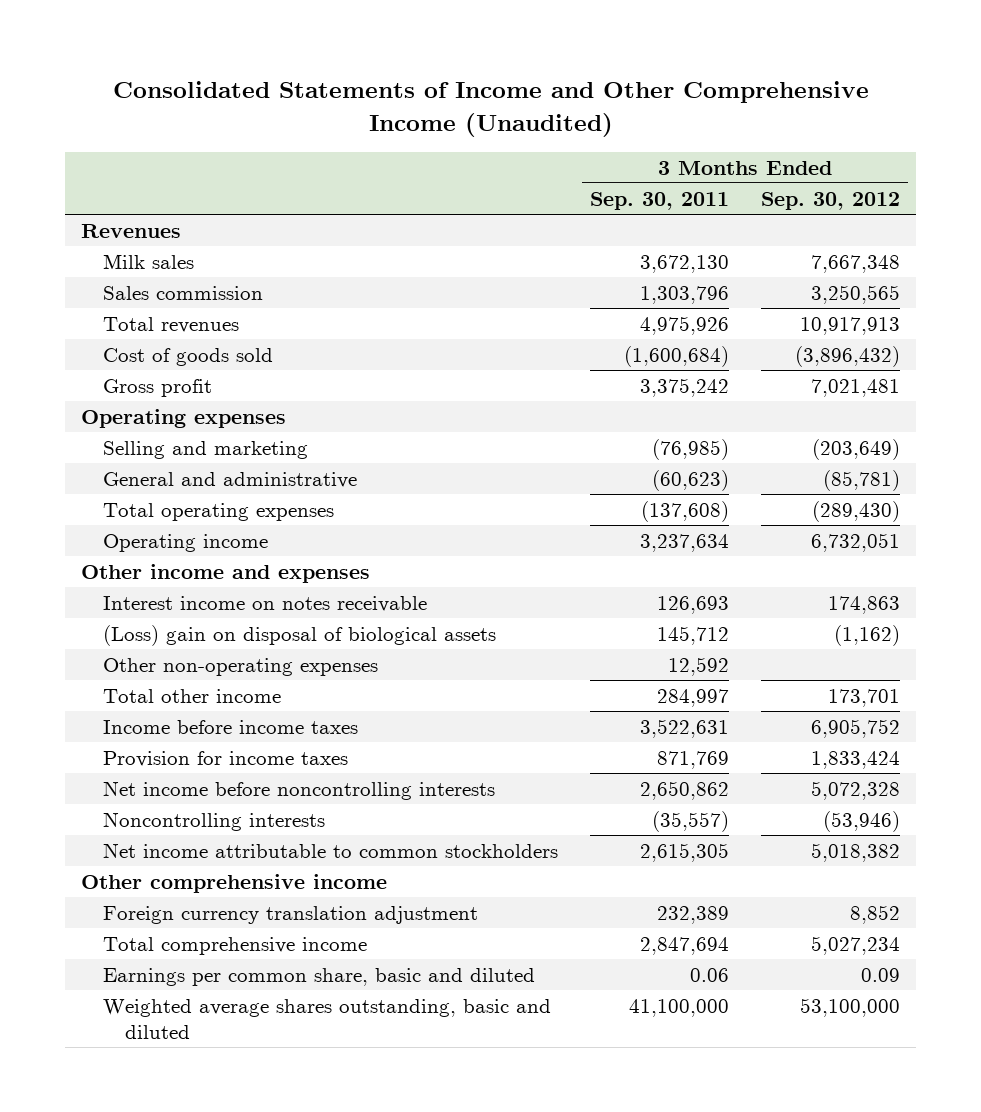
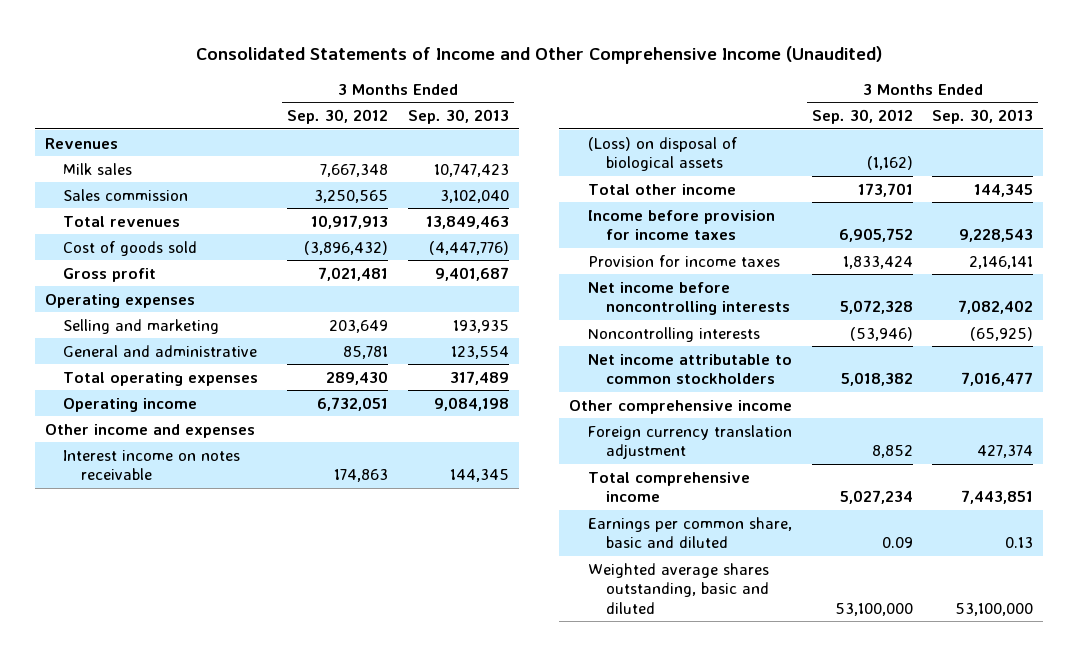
[590,191,730,210] Sep. 30, 2011 -> none
none -> [407,109,509,125] Sep. 30, 2013
[812,438,901,460] (203,649) -> [329,319,389,333] 203,649
[823,469,901,491] (85,781) -> [343,345,389,359] 85,781
[812,500,901,522] (289,430) -> [326,370,389,385] 289,430
[103,657,379,676] Other non-operating expenses -> none
[103,624,497,646] (Loss) gain on disposal of biological assets -> [587,136,737,172] (Loss) on disposal of biological assets
[103,719,359,734] Income before income taxes -> [587,209,775,241] Income before provision for income taxes

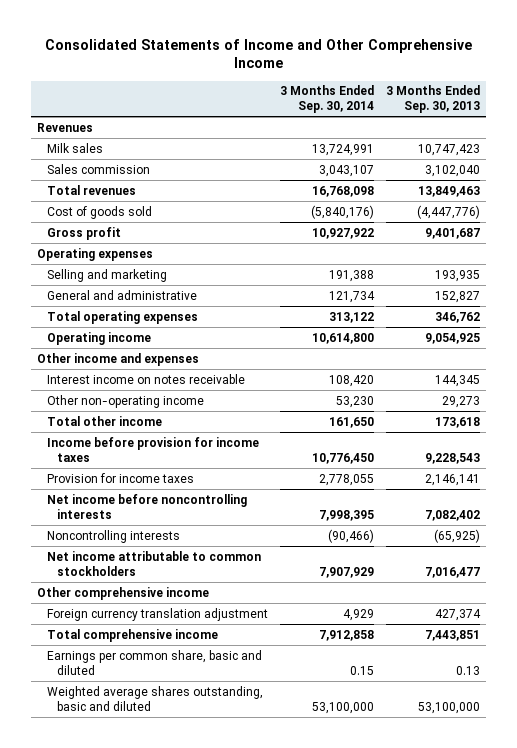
[196,46,883,65] Consolidated Statements of Income and Other Comprehensive Income (Unaudited) -> [44,38,472,69] Consolidated Statements of Income and Other Comprehensive Income
[287,109,389,125] Sep. 30, 2012 -> none
none -> [279,85,374,114] 3 Months Ended Sep. 30, 2014
[450,345,509,359] 123,554 -> [435,290,481,303] 152,827
[449,370,509,385] 317,489 -> [435,311,481,323] 346,762
[433,396,509,411] 9,084,198 -> [425,332,481,344] 9,054,925
[587,136,737,172] (Loss) on disposal of biological assets -> none
none -> [46,394,204,408] Other non-operating income
[974,183,1034,197] 144,345 -> [435,416,481,428] 173,618

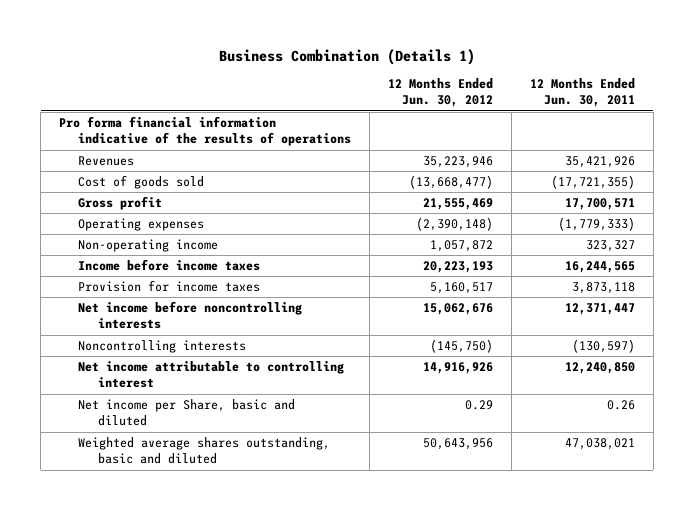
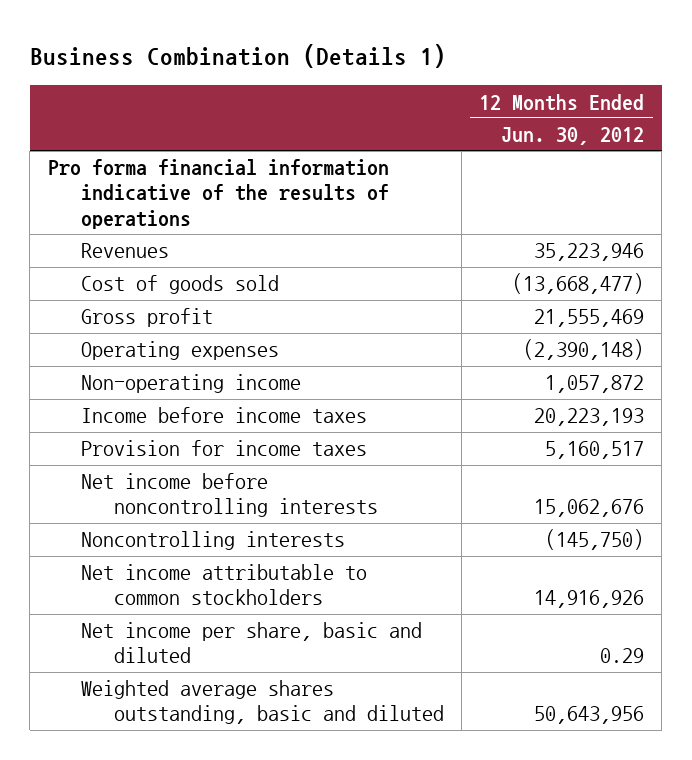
[529,78,635,108] 12 Months Ended Jun. 30, 2011 -> none
[78,361,345,389] Net income attributable to controlling interest -> [80,564,367,606] Net income attributable to common stockholders
[78,399,296,427] Net income per Share, basic and diluted -> [80,622,422,664] Net income per share, basic and diluted

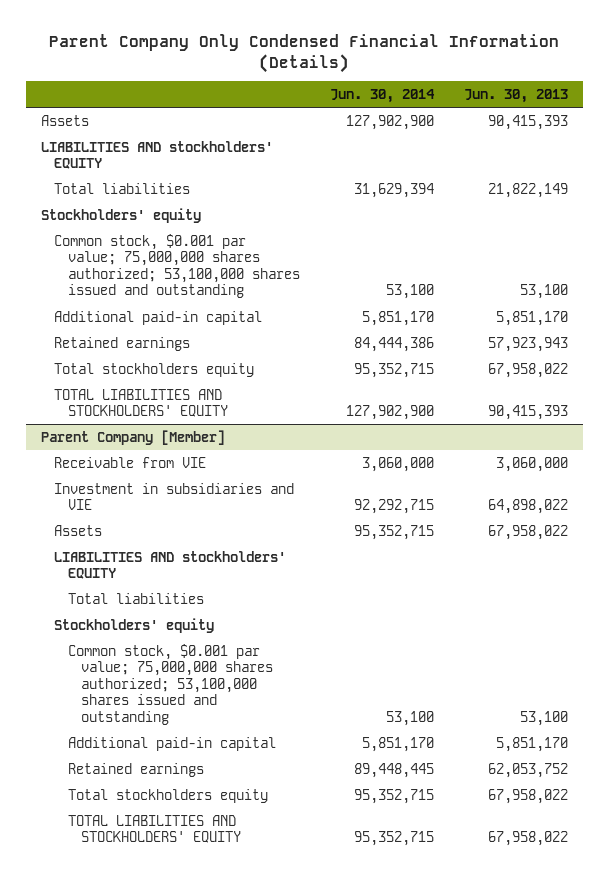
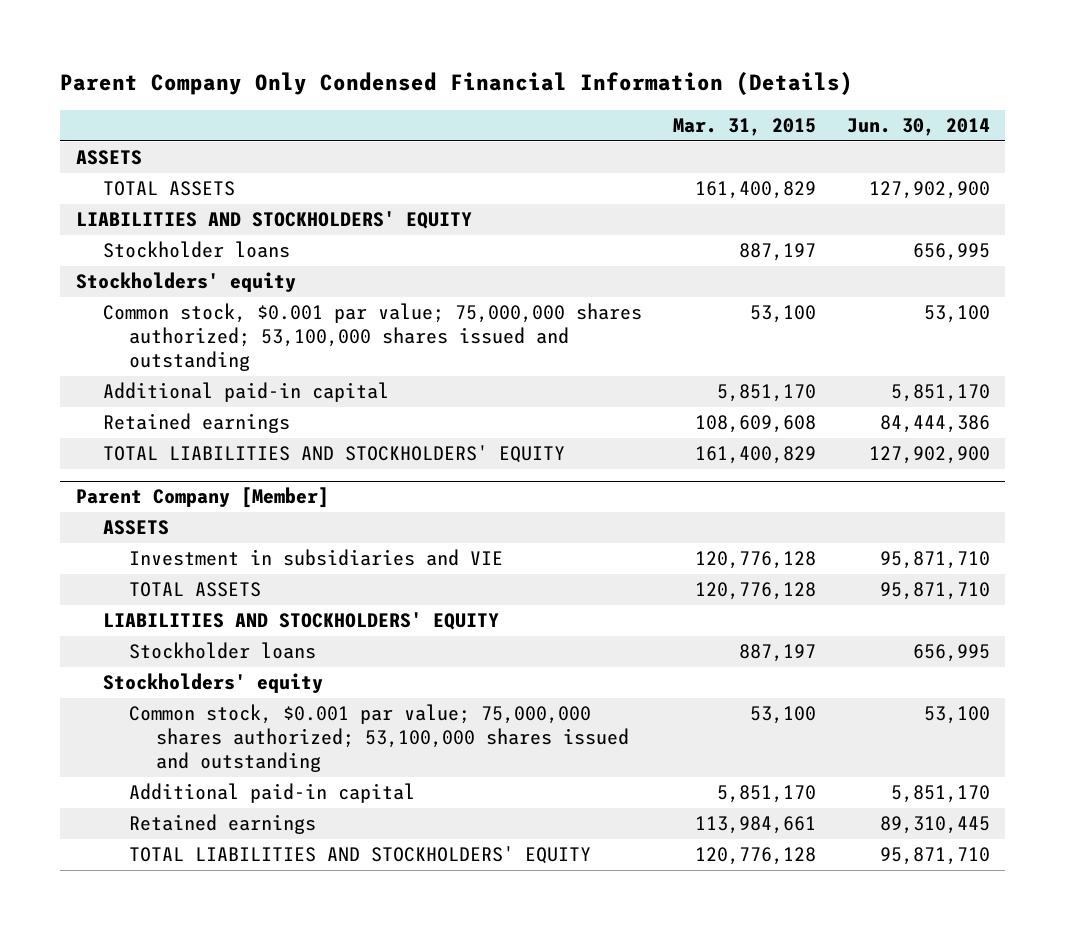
[464,88,569,103] Jun. 30, 2013 -> none
none -> [672,117,816,136] Mar. 31, 2015
[54,182,191,194] Total liabilities -> none
none -> [75,150,142,166] ASSETS
[40,114,89,126] Assets -> [102,181,235,197] TOTAL ASSETS
[40,140,273,170] LIABILITIES AND stockholders' EQUITY -> [75,211,472,230] LIABILITIES AND STOCKHOLDERS' EQUITY
none -> [102,241,290,259] Stockholder loans
[54,362,255,377] Total stockholders equity -> none
[54,456,207,468] Receivable from VIE -> none
[67,592,204,604] Total liabilities -> none
none -> [102,520,169,536] ASSETS
[353,499,434,515] 92,292,715 -> [879,551,990,570] 95,871,710
[54,524,103,536] Assets -> [129,582,262,598] TOTAL ASSETS
[353,524,434,540] 95,352,715 -> [879,582,990,601] 95,871,710
[54,550,287,580] LIABILITIES AND stockholders' EQUITY -> [102,612,499,631] LIABILITIES AND STOCKHOLDERS' EQUITY
none -> [129,642,317,660] Stockholder loans
[67,788,268,803] Total stockholders equity -> none
[353,762,434,778] 89,448,445 -> [879,816,990,835] 89,310,445
[353,831,434,847] 95,352,715 -> [879,847,990,866] 95,871,710

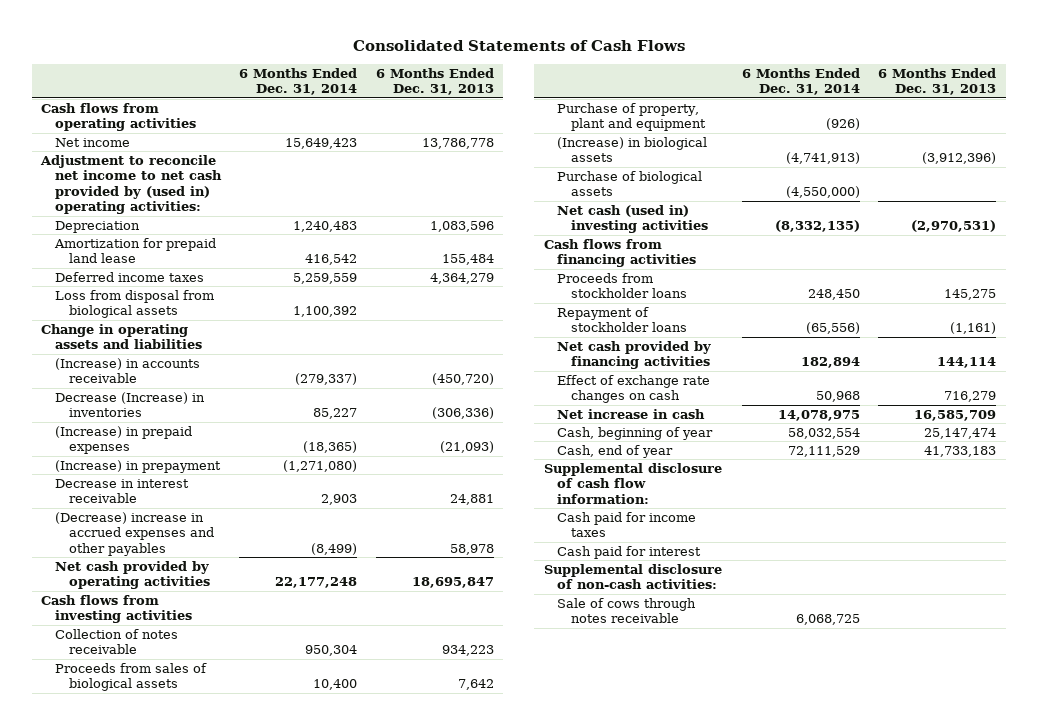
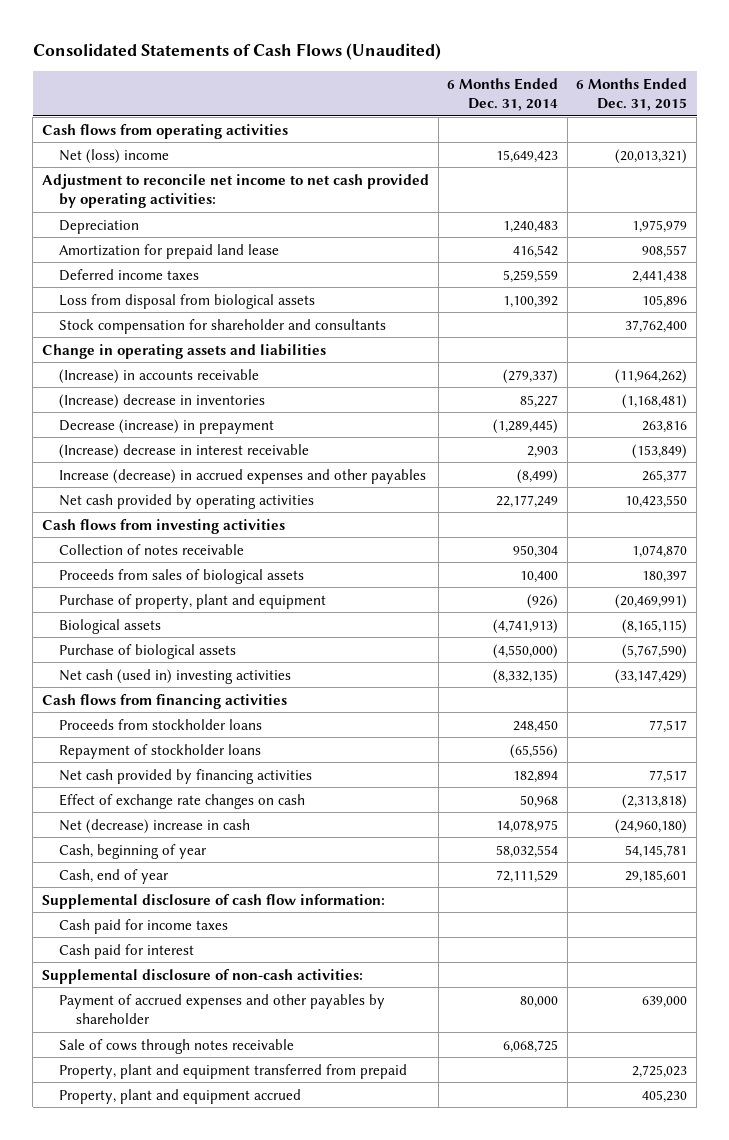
[352,40,685,52] Consolidated Statements of Cash Flows -> [32,43,441,61] Consolidated Statements of Cash Flows (Unaudited)
[375,67,494,96] 6 Months Ended Dec. 31, 2013 -> none
none -> [576,77,688,111] 6 Months Ended Dec. 31, 2015
[55,137,131,147] Net income -> [58,148,169,164] Net (loss) income
[40,154,223,215] Adjustment to reconcile net income to net cash provided by (used in) operating activities: -> [41,173,429,208] Adjustment to reconcile net income to net cash provided by operating activities:
none -> [58,318,386,334] Stock compensation for shareholder and consultants
[55,459,222,473] (Increase) in prepayment -> none
[55,391,206,418] Decrease (Increase) in inventories -> [58,393,265,409] (Increase) decrease in inventories
[55,425,193,455] (Increase) in prepaid expenses -> [58,418,274,434] Decrease (increase) in prepayment
[303,441,358,454] (18,365) -> [493,418,559,434] (1,289,445)
[55,478,190,504] Decrease in interest receivable -> [58,443,309,459] (Increase) decrease in interest receivable
[55,511,214,556] (Decrease) increase in accrued expenses and other payables -> [58,468,426,484] Increase (decrease) in accrued expenses and other payables
[275,577,358,589] 22,177,248 -> [496,494,559,508] 22,177,249
[557,136,708,163] (Increase) in biological assets -> [58,618,161,634] Biological assets
[557,408,706,419] Net increase in cash -> [58,818,250,834] Net (decrease) increase in cash
none -> [58,993,385,1024] Payment of accrued expenses and other payables by shareholder
none -> [58,1063,407,1079] Property, plant and equipment transferred from prepaid
none -> [58,1088,301,1104] Property, plant and equipment accrued

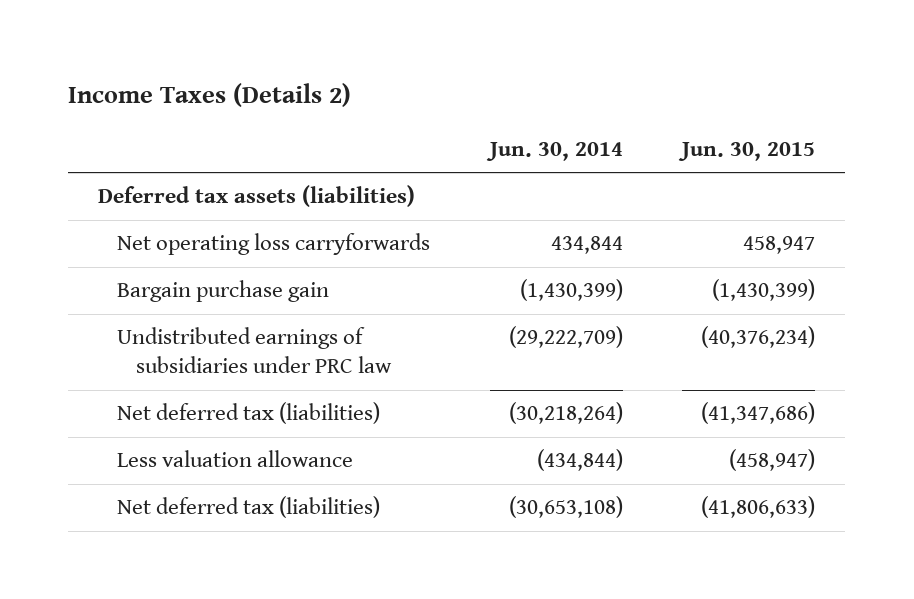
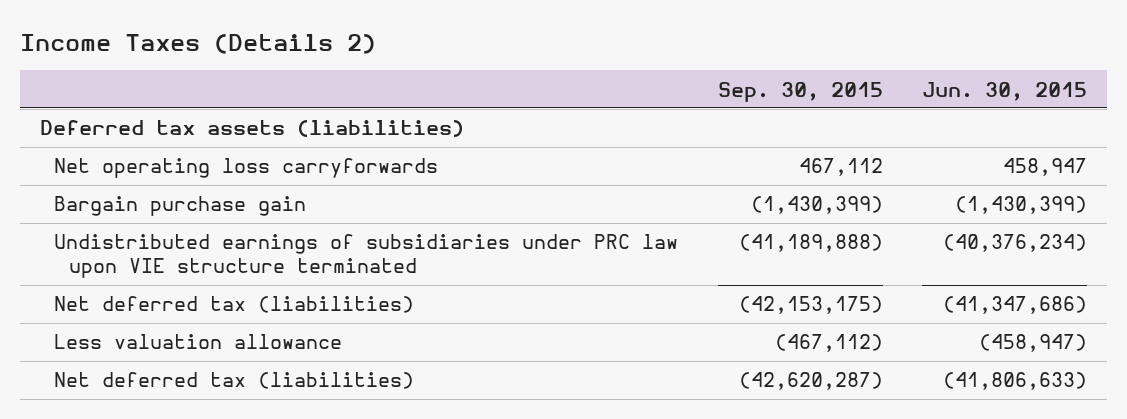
[485,142,623,162] Jun. 30, 2014 -> none
none -> [717,81,883,102] Sep. 30, 2015
[117,327,392,374] Undistributed earnings of subsidiaries under PRC law -> [54,234,679,279] Undistributed earnings of subsidiaries under PRC law upon VIE structure terminated

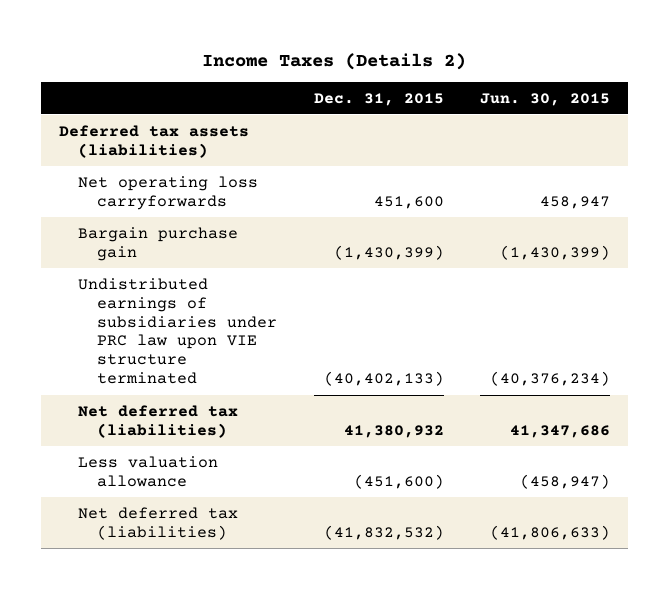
[717,81,883,102] Sep. 30, 2015 -> none
none -> [313,92,444,106] Dec. 31, 2015
[943,296,1088,315] (41,347,686) -> [509,424,610,438] 41,347,686

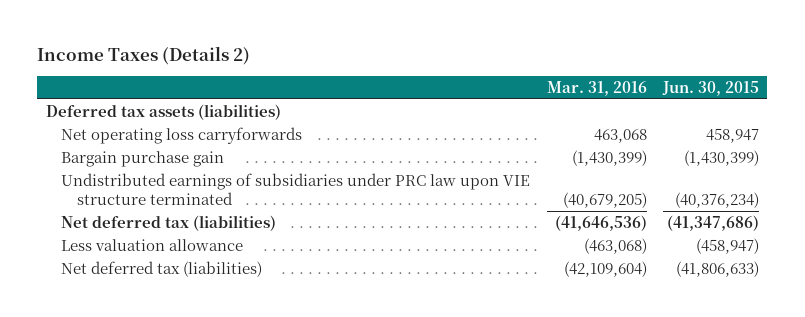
[313,92,444,106] Dec. 31, 2015 -> none
none -> [546,80,647,96] Mar. 31, 2016
[509,424,610,438] 41,347,686 -> [666,215,759,232] (41,347,686)

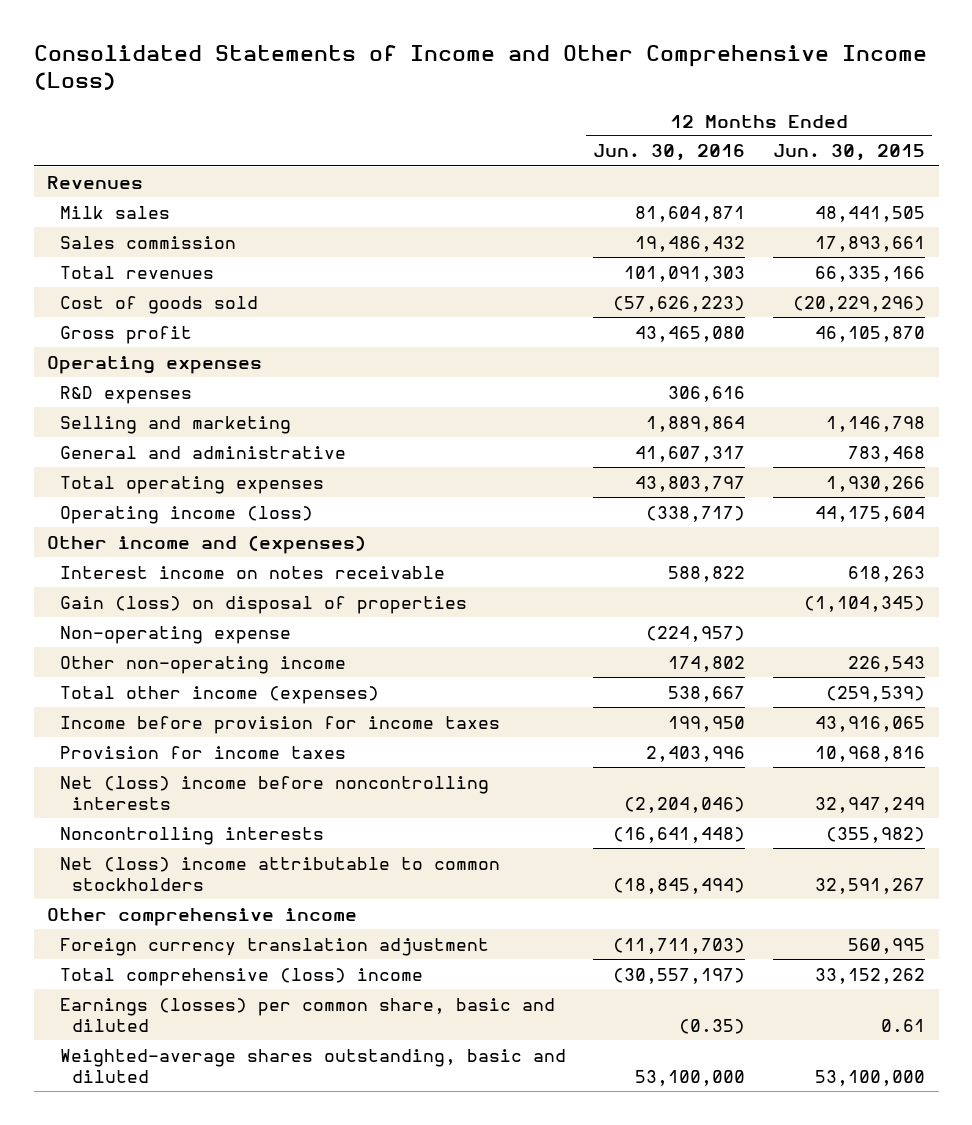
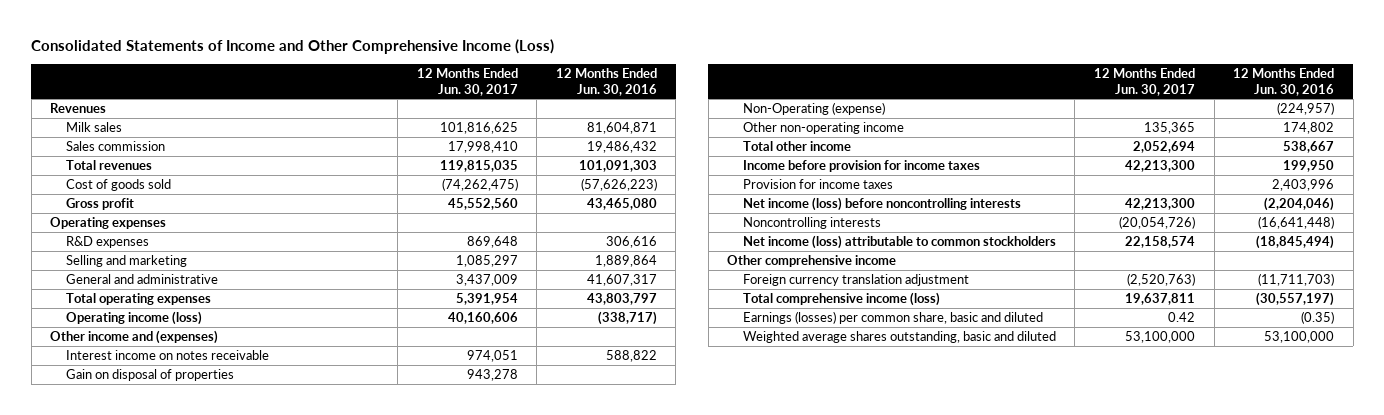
[772,144,925,162] Jun. 30, 2015 -> none
none -> [416,68,518,96] 12 Months Ended Jun. 30, 2017
[59,595,467,614] Gain (loss) on disposal of properties -> [65,369,234,382] Gain on disposal of properties
[59,625,291,644] Non-operating expense -> [742,102,885,116] Non-Operating (expense)
[59,685,379,704] Total other income (expenses) -> [742,141,851,152] Total other income
[59,775,489,810] Net (loss) income before noncontrolling interests -> [742,197,1021,212] Net income (loss) before noncontrolling interests
[59,856,500,891] Net (loss) income attributable to common stockholders -> [742,235,1056,250] Net income (loss) attributable to common stockholders
[59,967,423,986] Total comprehensive (loss) income -> [742,292,940,307] Total comprehensive income (loss)
[59,1048,566,1083] Weighted-average shares outstanding, basic and diluted -> [742,331,1056,344] Weighted average shares outstanding, basic and diluted

